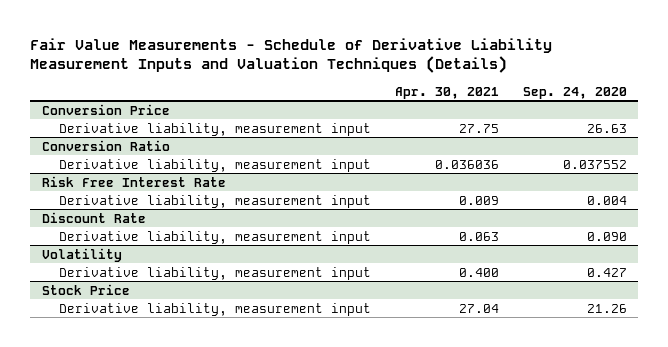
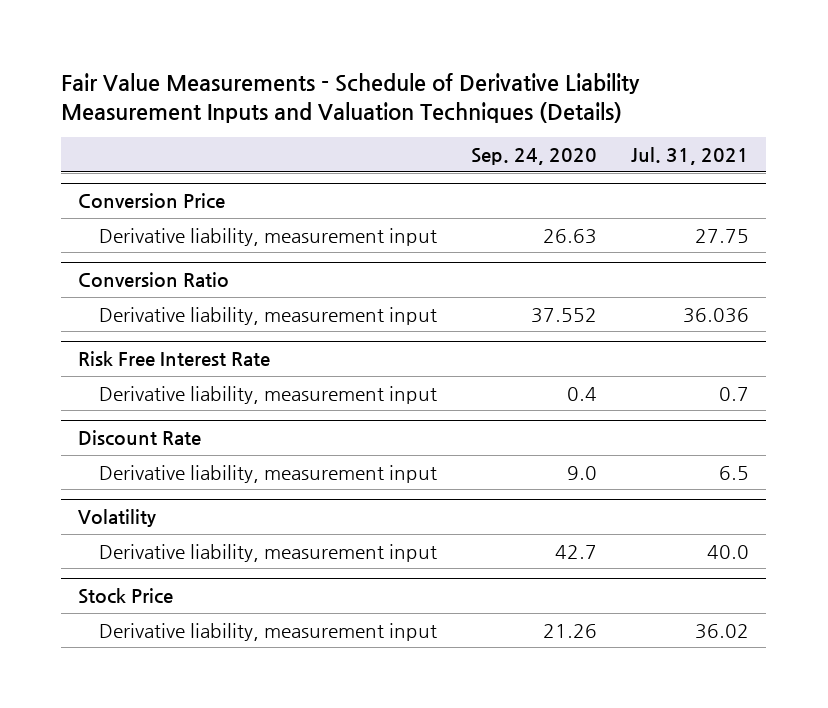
[394,86,499,99] Apr. 30, 2021 -> none
none -> [631,147,750,166] Jul. 31, 2021
[562,159,627,169] 0.037552 -> [531,307,598,323] 37.552
[586,195,627,205] 0.004 -> [567,386,598,401] 0.4
[586,231,627,241] 0.090 -> [567,465,598,480] 9.0
[586,267,627,277] 0.427 -> [555,544,598,559] 42.7

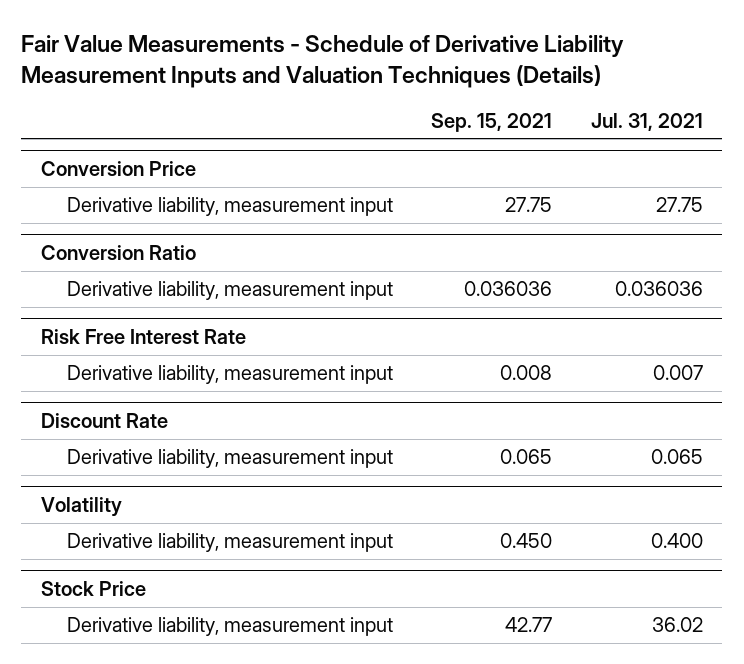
[471,148,598,166] Sep. 24, 2020 -> none
none -> [431,112,553,132] Sep. 15, 2021
[683,307,750,323] 36.036 -> [615,281,704,297] 0.036036
[719,386,750,401] 0.7 -> [653,365,704,381] 0.007
[719,465,750,480] 6.5 -> [651,449,704,465] 0.065
[707,544,750,559] 40.0 -> [651,533,704,549] 0.400

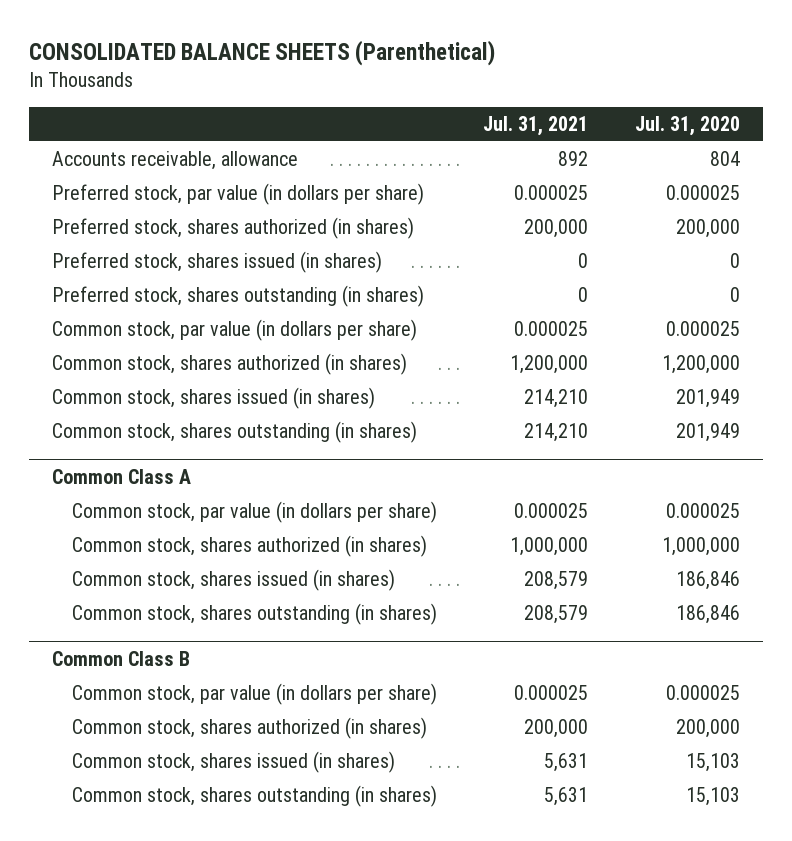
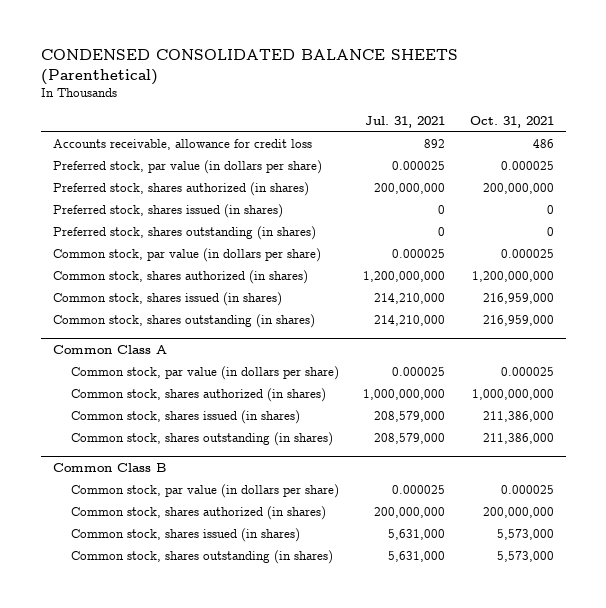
[28,39,495,66] CONSOLIDATED BALANCE SHEETS (Parenthetical) -> [40,49,458,85] CONDENSED CONSOLIDATED BALANCE SHEETS (Parenthetical)
[635,115,741,136] Jul. 31, 2020 -> none
none -> [469,115,554,128] Oct. 31, 2021
[52,151,299,171] Accounts receivable, allowance -> [52,139,312,151] Accounts receivable, allowance for credit loss
[524,219,589,239] 200,000 -> [374,183,446,195] 200,000,000
[510,355,589,375] 1,200,000 -> [363,271,446,283] 1,200,000,000
[524,389,589,409] 214,210 -> [374,293,446,305] 214,210,000
[524,423,589,443] 214,210 -> [374,315,446,327] 214,210,000
[510,537,589,557] 1,000,000 -> [363,389,446,401] 1,000,000,000
[524,571,589,591] 208,579 -> [374,411,446,423] 208,579,000
[524,605,589,625] 208,579 -> [374,433,446,445] 208,579,000
[524,719,589,739] 200,000 -> [374,507,446,519] 200,000,000
[544,753,589,773] 5,631 -> [388,529,446,541] 5,631,000
[544,787,589,807] 5,631 -> [388,551,446,563] 5,631,000

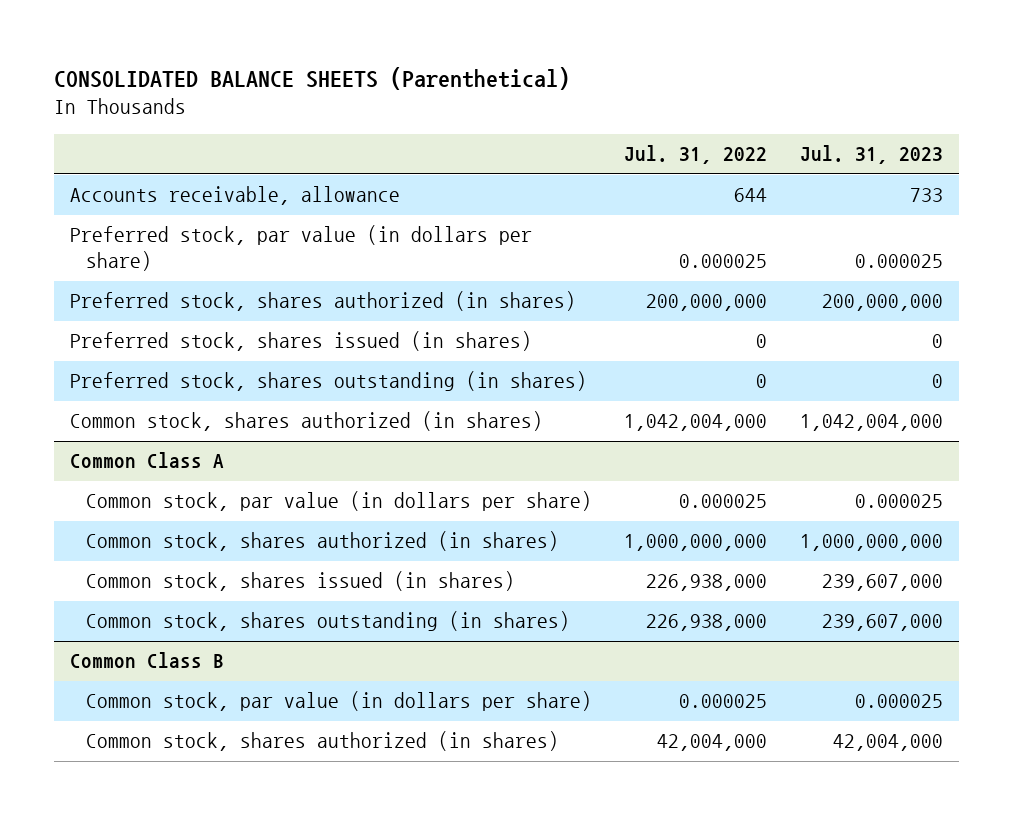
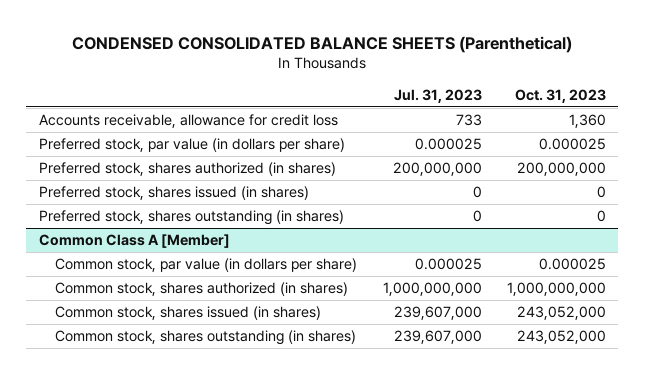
[53,66,570,90] CONSOLIDATED BALANCE SHEETS (Parenthetical) -> [72,35,573,53] CONDENSED CONSOLIDATED BALANCE SHEETS (Parenthetical)
[624,145,768,165] Jul. 31, 2022 -> none
none -> [514,88,606,103] Oct. 31, 2023
[70,186,401,206] Accounts receivable, allowance -> [38,114,338,129] Accounts receivable, allowance for credit loss
[70,411,544,432] Common stock, shares authorized (in shares) -> none
[70,452,225,469] Common Class A -> [38,234,230,249] Common Class A [Member]
[70,652,225,669] Common Class B -> none
[86,691,593,712] Common stock, par value (in dollars per share) -> none
[86,731,560,752] Common stock, shares authorized (in shares) -> none

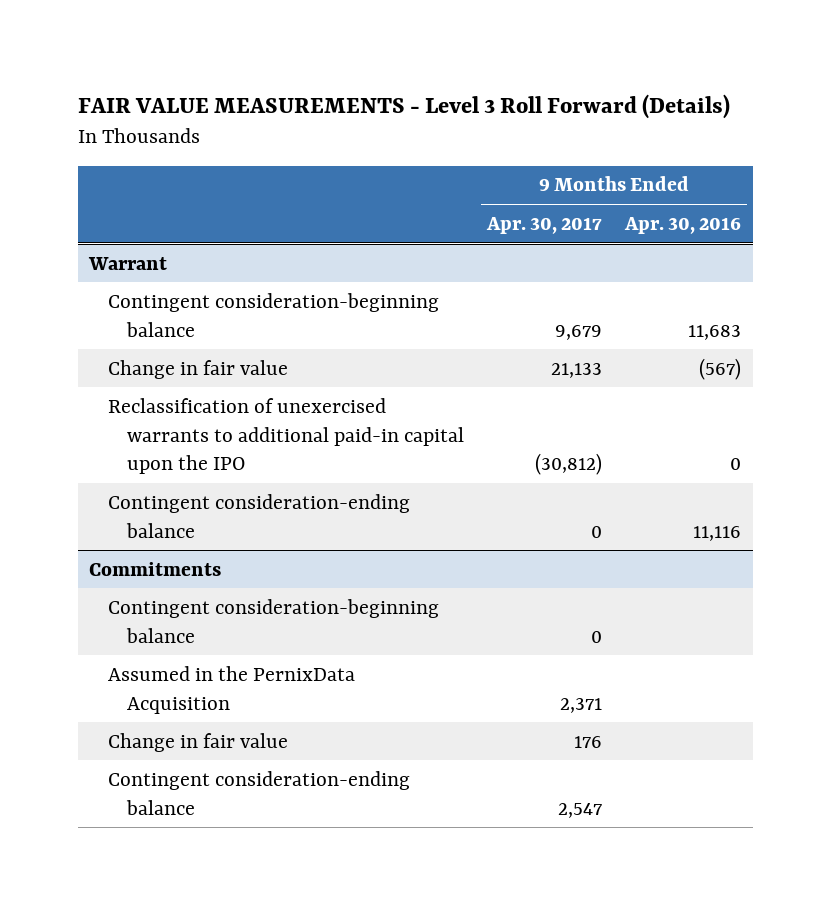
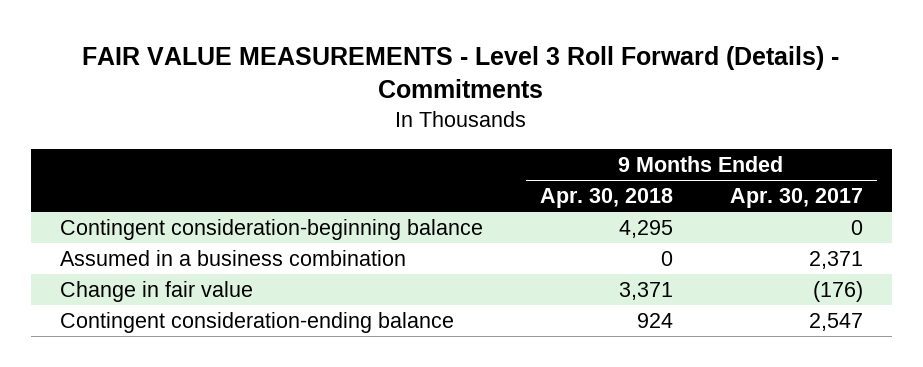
[77,93,730,119] FAIR VALUE MEASUREMENTS - Level 3 Roll Forward (Details) -> [82,45,840,99] FAIR VALUE MEASUREMENTS - Level 3 Roll Forward (Details) - Commitments
[624,216,742,234] Apr. 30, 2016 -> none
none -> [539,188,673,209] Apr. 30, 2018
[88,256,168,270] Warrant -> none
[107,292,439,337] Contingent consideration-beginning balance -> none
[107,359,288,379] Change in fair value -> none
[107,397,464,475] Reclassification of unexercised warrants to additional paid-in capital upon the IPO -> none
[107,493,410,538] Contingent consideration-ending balance -> none
[89,561,222,576] Commitments -> none
[107,665,355,714] Assumed in the PernixData Acquisition -> [59,250,406,267] Assumed in a business combination
[573,735,602,748] 176 -> [813,281,864,303] (176)

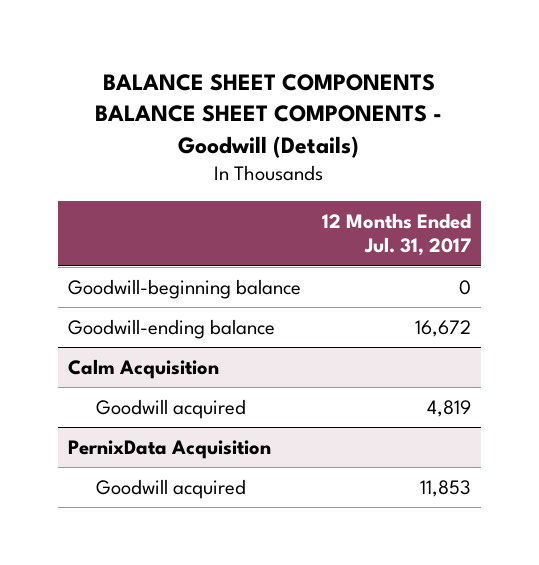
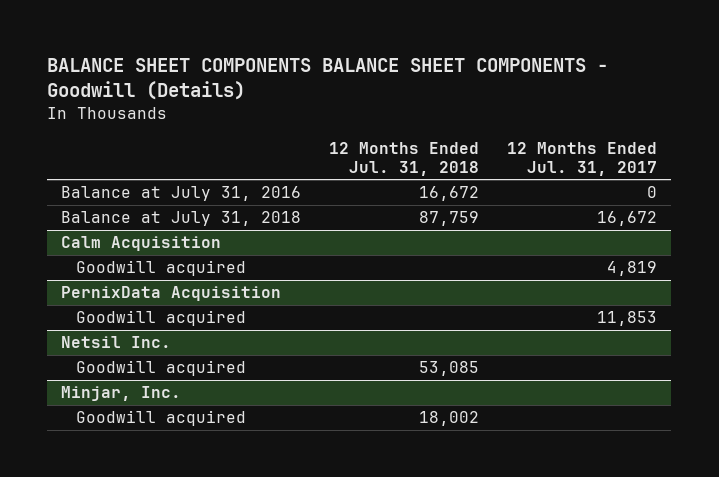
none -> [329,141,480,176] 12 Months Ended Jul. 31, 2018
[68,278,302,299] Goodwill-beginning balance -> [61,186,302,202] Balance at July 31, 2016
[68,318,276,339] Goodwill-ending balance -> [61,211,302,227] Balance at July 31, 2018
none -> [61,336,172,349] Netsil Inc.
none -> [76,360,247,377] Goodwill acquired
none -> [61,386,182,402] Minjar, Inc.
none -> [76,410,247,427] Goodwill acquired

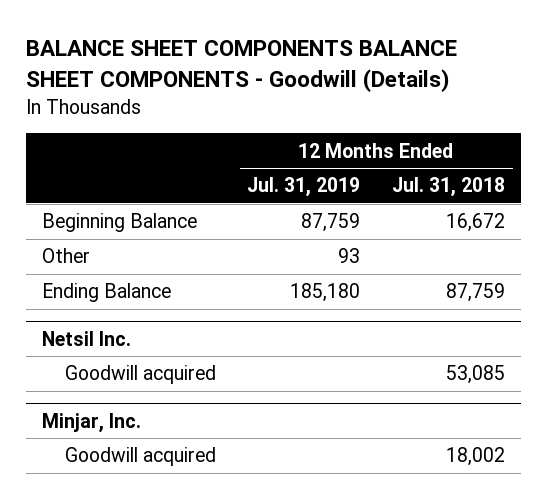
[507,141,658,176] 12 Months Ended Jul. 31, 2017 -> none
none -> [247,177,361,198] Jul. 31, 2019
[61,236,222,252] Calm Acquisition -> none
[76,260,247,277] Goodwill acquired -> none
[61,286,282,302] PernixData Acquisition -> none
[76,310,247,327] Goodwill acquired -> none
[61,186,302,202] Balance at July 31, 2016 -> [41,213,197,233] Beginning Balance
none -> [41,248,90,264] Other
[61,211,302,227] Balance at July 31, 2018 -> [41,283,171,303] Ending Balance

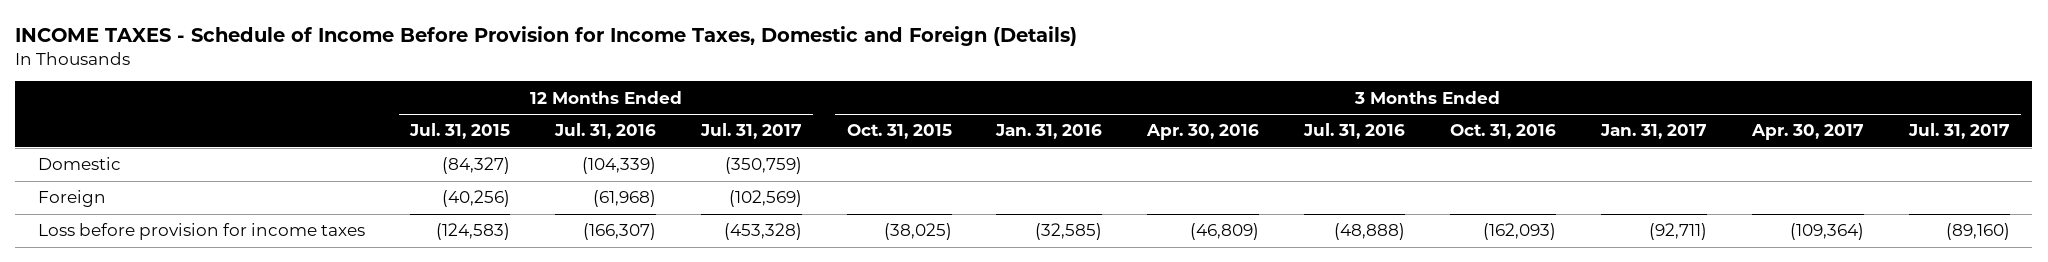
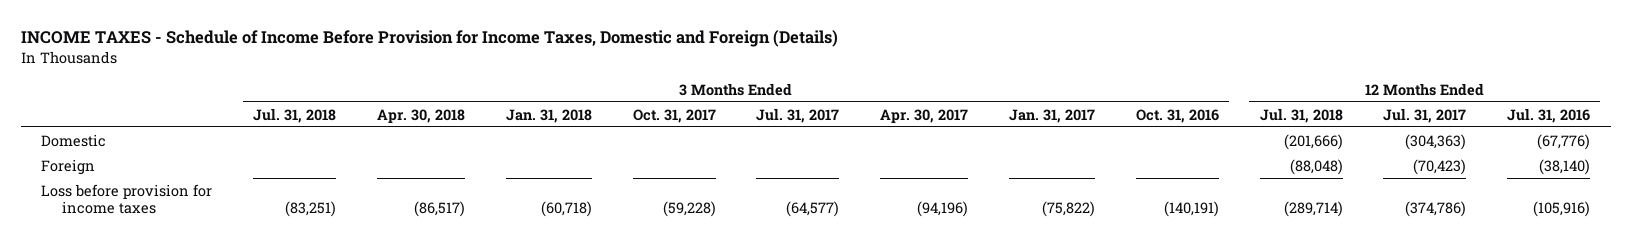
[408,123,510,140] Jul. 31, 2015 -> none
[846,124,952,140] Oct. 31, 2015 -> none
[995,124,1103,140] Jan. 31, 2016 -> none
[1146,124,1260,141] Apr. 30, 2016 -> none
[1303,123,1406,140] Jul. 31, 2016 -> none
none -> [253,107,337,123] Jul. 31, 2018
none -> [377,108,466,123] Apr. 30, 2018
none -> [505,108,592,123] Jan. 31, 2018
none -> [632,108,716,123] Oct. 31, 2017
none -> [1259,107,1343,123] Jul. 31, 2018
[581,157,656,175] (104,339) -> [1537,133,1591,150] (67,776)
[724,157,802,175] (350,759) -> [1405,133,1467,150] (304,363)
[592,190,656,208] (61,968) -> [1539,158,1591,175] (38,140)
[728,190,802,208] (102,569) -> [1413,158,1467,175] (70,423)
[582,223,656,241] (166,307) -> [1533,201,1591,218] (105,916)
[723,223,802,241] (453,328) -> [1405,201,1467,218] (374,786)
[1483,223,1557,241] (162,093) -> [1163,201,1219,218] (140,191)
[1649,223,1708,241] (92,711) -> [1042,201,1096,218] (75,822)
[1790,223,1865,241] (109,364) -> [917,201,969,218] (94,196)
[1946,223,2011,241] (89,160) -> [786,201,840,218] (64,577)

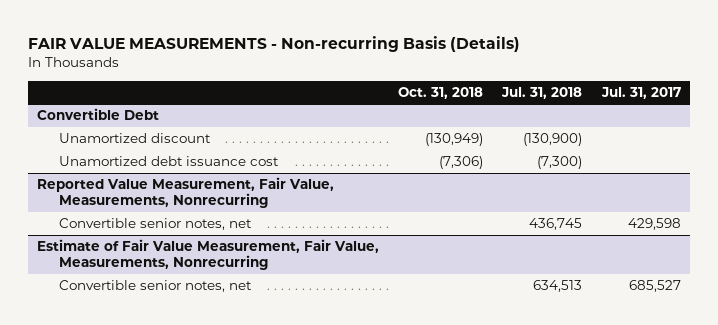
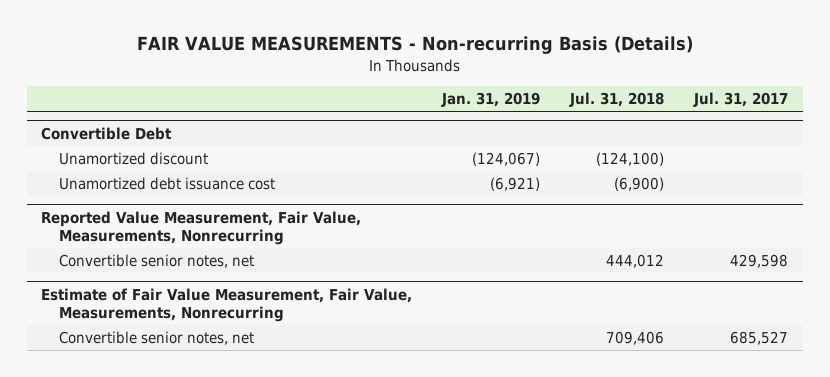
[398,86,484,99] Oct. 31, 2018 -> none
none -> [441,91,541,107] Jan. 31, 2019
[523,133,583,147] (130,900) -> [596,152,665,167] (124,100)
[537,156,583,170] (7,300) -> [614,177,665,192] (6,900)
[529,218,583,231] 436,745 -> [606,254,665,269] 444,012
[533,280,583,293] 634,513 -> [606,331,665,346] 709,406

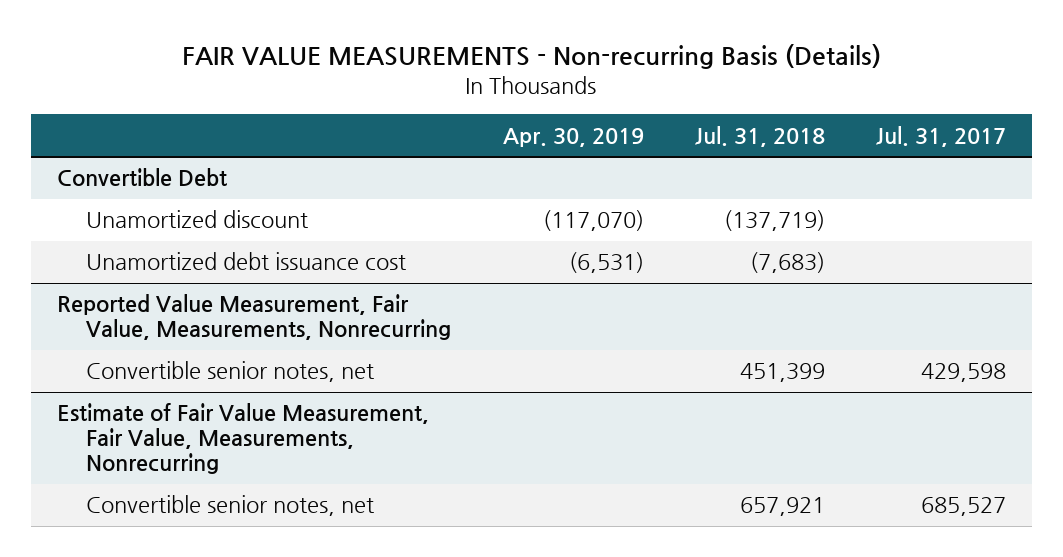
[441,91,541,107] Jan. 31, 2019 -> none
none -> [502,127,644,147] Apr. 30, 2019
[596,152,665,167] (124,100) -> [723,210,825,232] (137,719)
[614,177,665,192] (6,900) -> [749,252,825,274] (7,683)
[606,254,665,269] 444,012 -> [739,363,825,383] 451,399
[606,331,665,346] 709,406 -> [739,497,825,517] 657,921

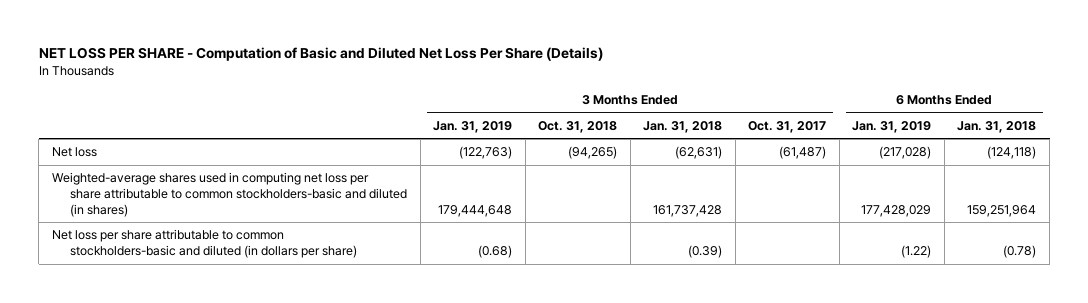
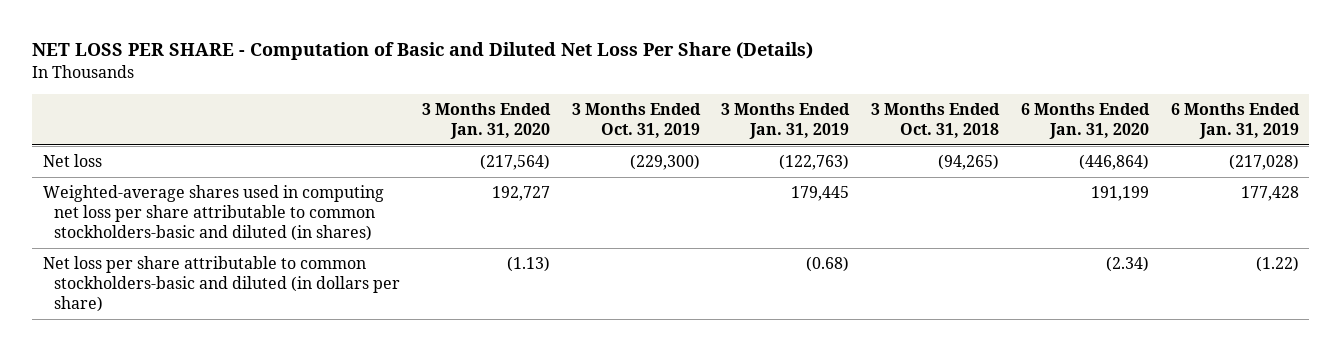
[643,120,723,133] Jan. 31, 2018 -> none
[748,120,827,133] Oct. 31, 2017 -> none
[957,120,1037,133] Jan. 31, 2018 -> none
none -> [421,102,551,139] 3 Months Ended Jan. 31, 2020
none -> [571,102,701,138] 3 Months Ended Oct. 31, 2019
none -> [1020,102,1150,139] 6 Months Ended Jan. 31, 2020
[438,204,513,217] 179,444,648 -> [791,186,850,202] 179,445
[861,204,932,217] 177,428,029 -> [1240,186,1299,202] 177,428

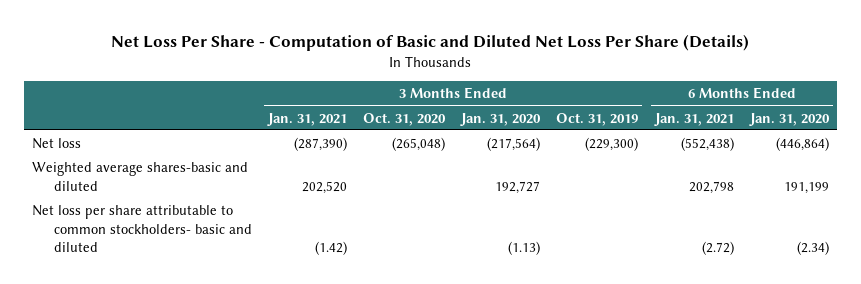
[31,42,813,61] NET LOSS PER SHARE - Computation of Basic and Diluted Net Loss Per Share (Details) -> [111,33,750,51] Net Loss Per Share - Computation of Basic and Diluted Net Loss Per Share (Details)
[721,102,851,139] 3 Months Ended Jan. 31, 2019 -> none
[871,102,1001,138] 3 Months Ended Oct. 31, 2018 -> none
[1170,102,1300,139] 6 Months Ended Jan. 31, 2019 -> none
none -> [267,112,348,126] Jan. 31, 2021
none -> [363,112,447,126] Oct. 31, 2020
none -> [653,112,734,126] Jan. 31, 2021
[42,185,384,242] Weighted-average shares used in computing net loss per share attributable to common stockholders-basic and diluted (in shares) -> [32,161,249,191] Weighted average shares-basic and diluted
[42,256,401,313] Net loss per share attributable to common stockholders-basic and diluted (in dollars per share) -> [32,204,252,253] Net loss per share attributable to common stockholders- basic and diluted

